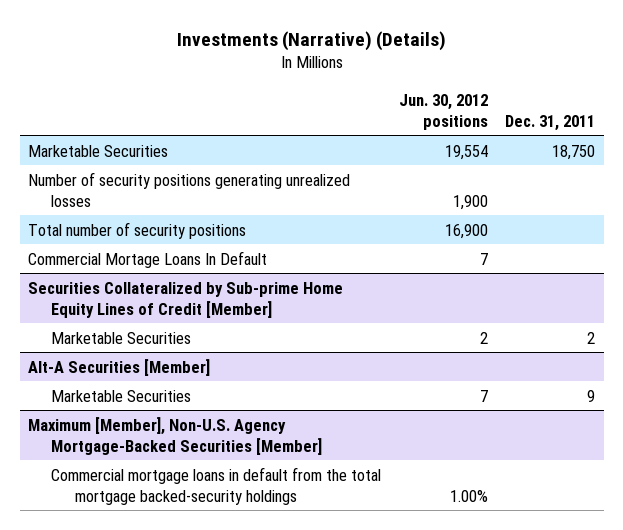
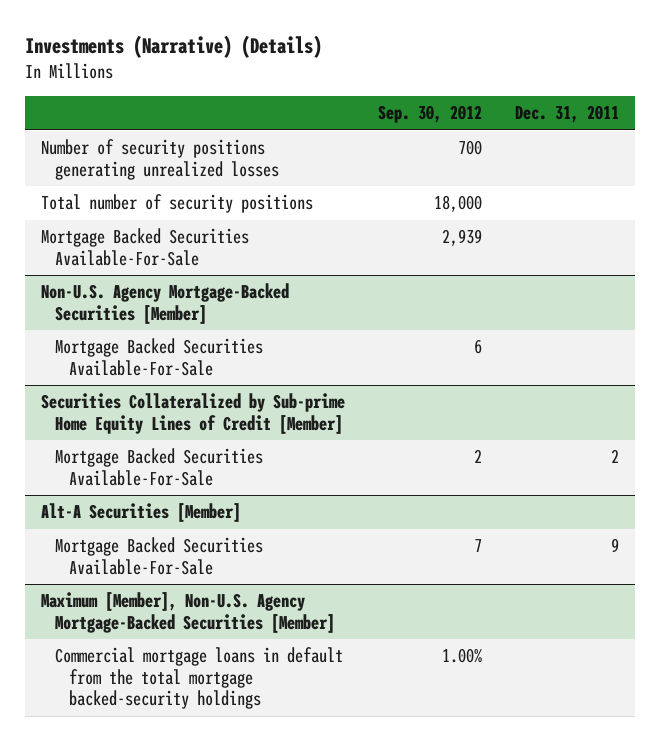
[398,93,488,130] Jun. 30, 2012 positions -> none
none -> [378,105,483,124] Sep. 30, 2012
[28,144,169,157] Marketable Securities -> none
[28,250,268,268] Commercial Mortage Loans In Default -> none
none -> [41,228,250,266] Mortgage Backed Securities Available-For-Sale
none -> [41,283,290,324] Non-U.S. Agency Mortgage-Backed Securities [Member]
none -> [55,338,264,376] Mortgage Backed Securities Available-For-Sale
[51,331,192,344] Marketable Securities -> none
none -> [55,448,264,486] Mortgage Backed Securities Available-For-Sale
[51,389,192,402] Marketable Securities -> none
none -> [55,537,264,575] Mortgage Backed Securities Available-For-Sale

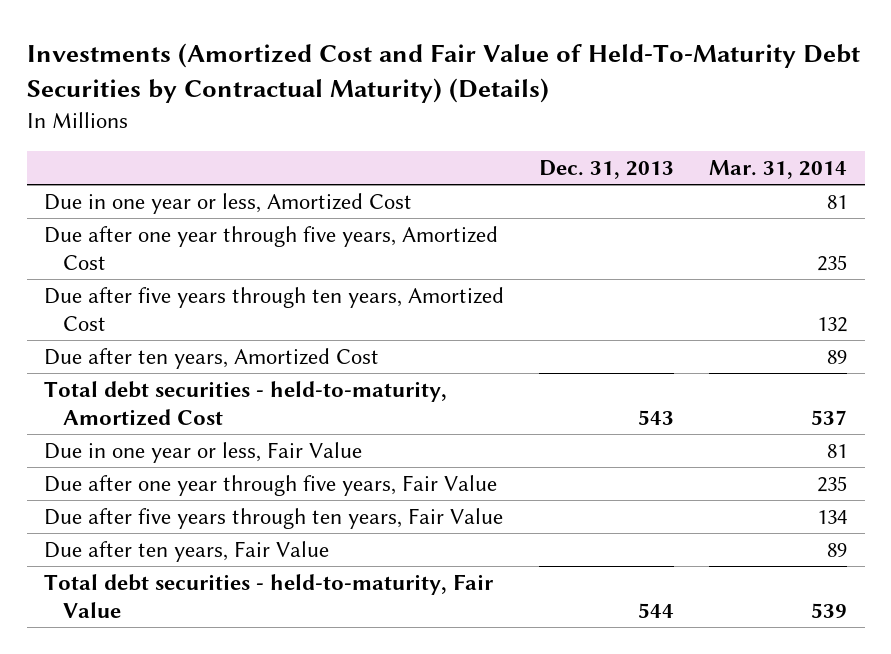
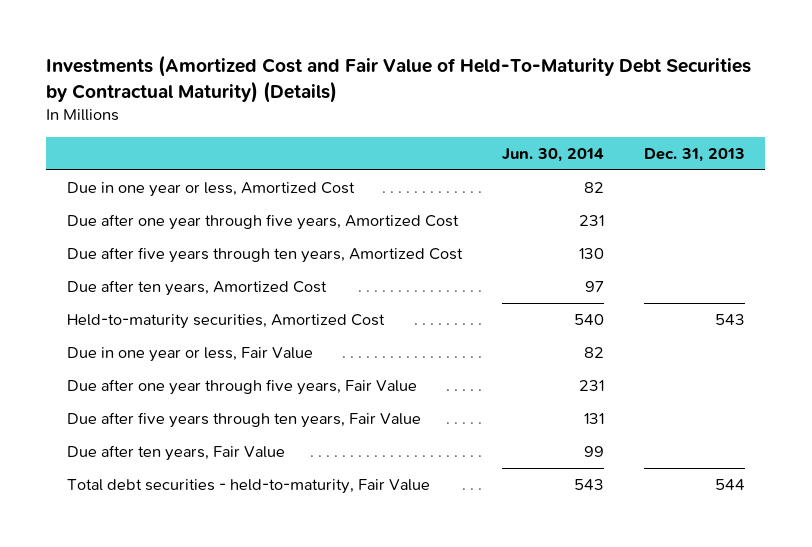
[709,159,848,179] Mar. 31, 2014 -> none
none -> [501,147,604,162] Jun. 30, 2014
[44,381,448,426] Total debt securities - held-to-maturity, Amortized Cost -> [66,313,385,329] Held-to-maturity securities, Amortized Cost

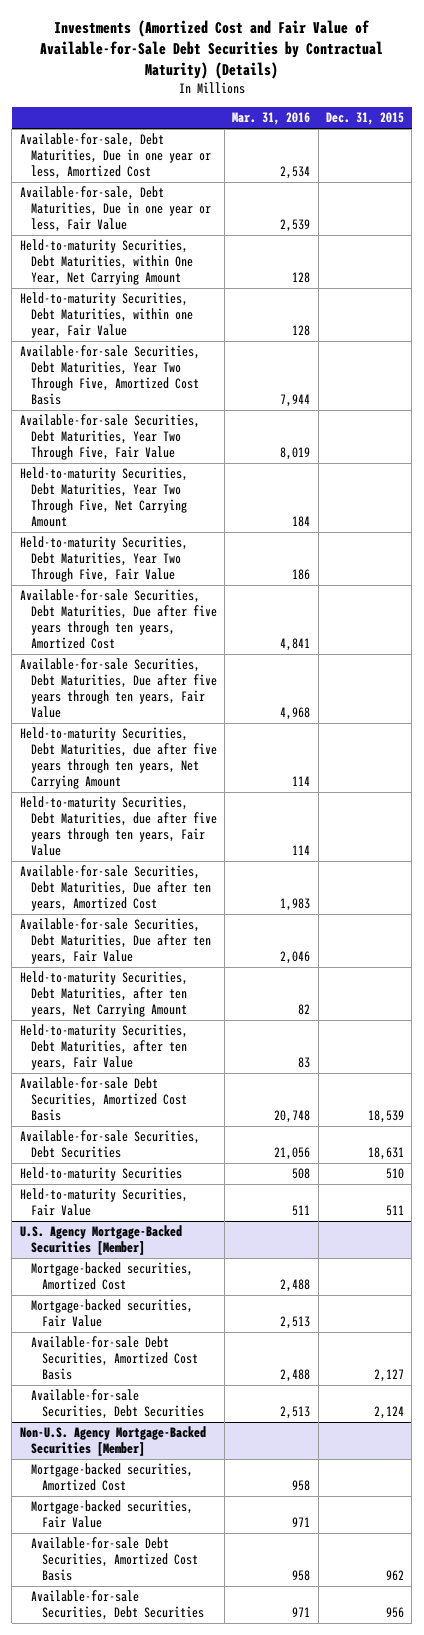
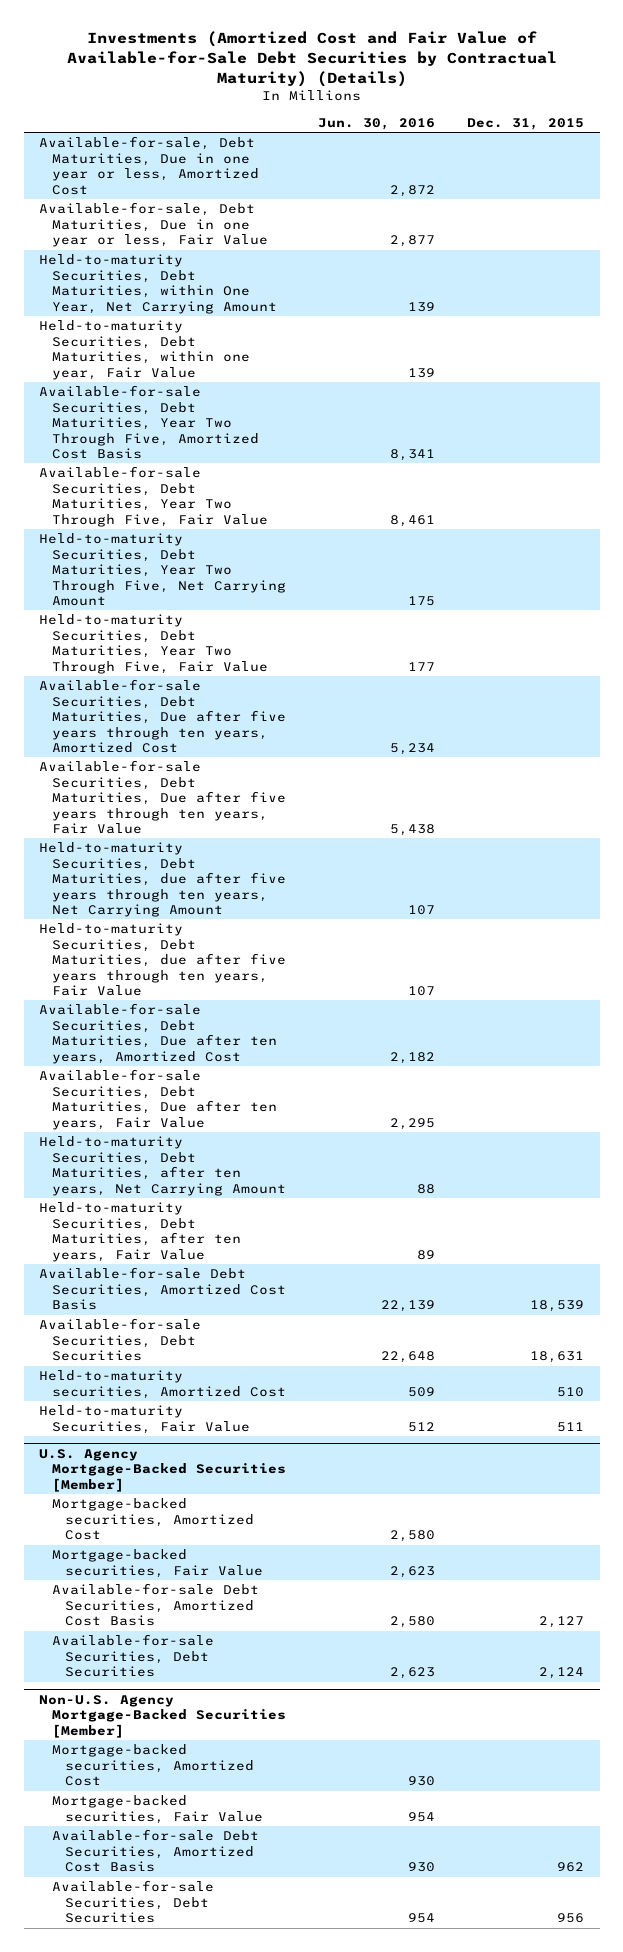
[232,112,311,126] Mar. 31, 2016 -> none
none -> [318,117,436,130] Jun. 30, 2016
[19,1167,182,1182] Held-to-maturity Securities -> [39,1370,287,1399] Held-to-maturity securities, Amortized Cost

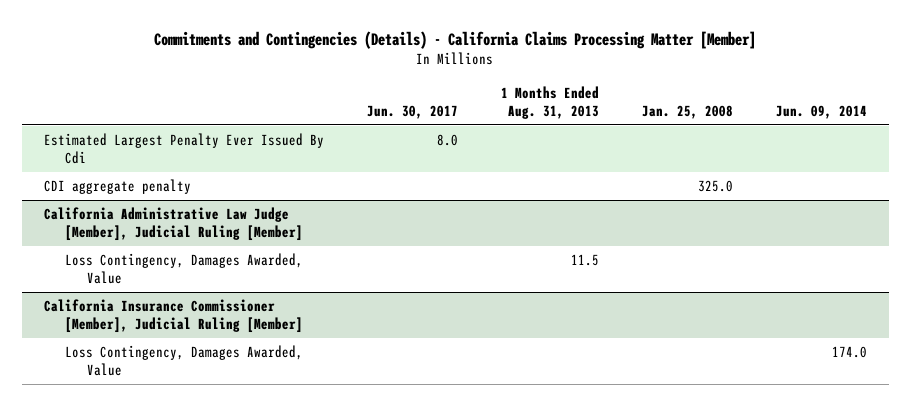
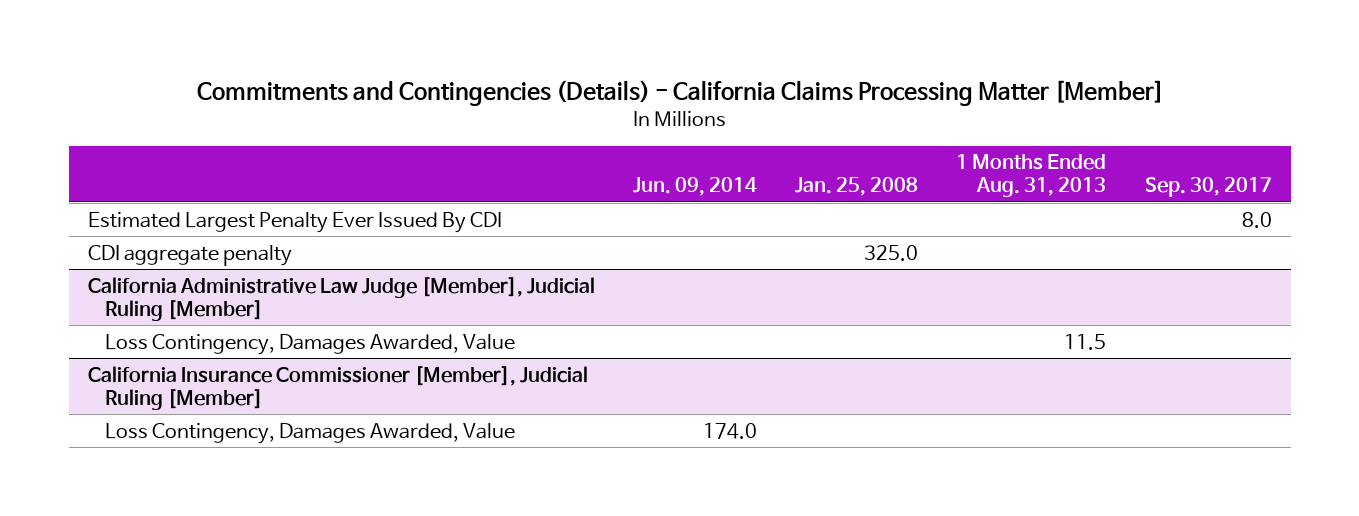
[366,104,458,119] Jun. 30, 2017 -> none
none -> [1144,177,1272,198] Sep. 30, 2017
[43,133,324,164] Estimated Largest Penalty Ever Issued By Cdi -> [87,211,502,233] Estimated Largest Penalty Ever Issued By CDI

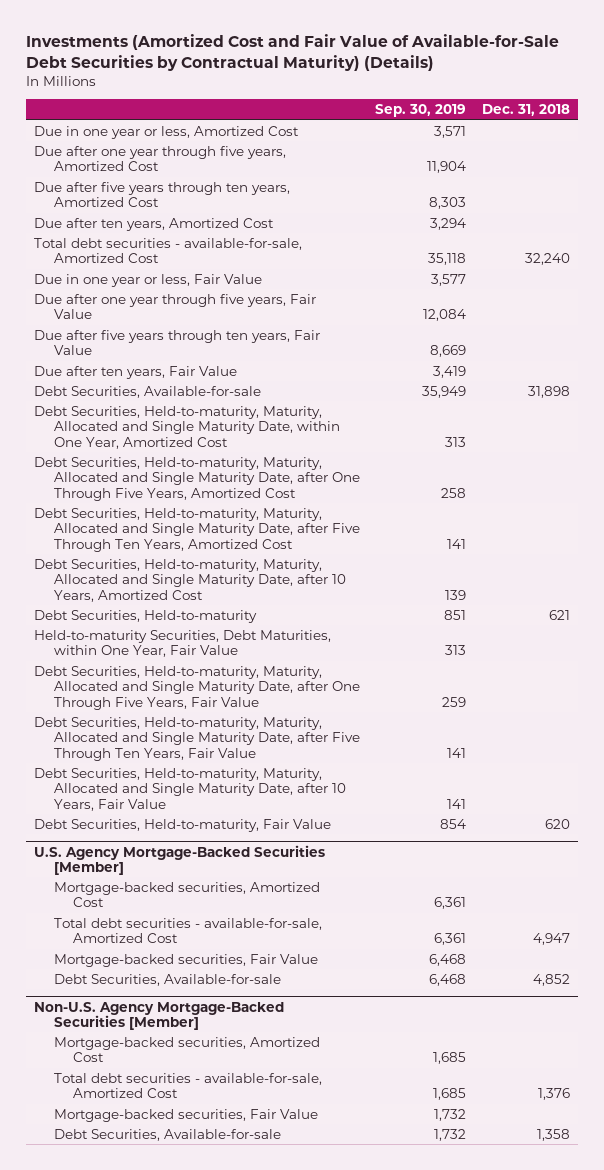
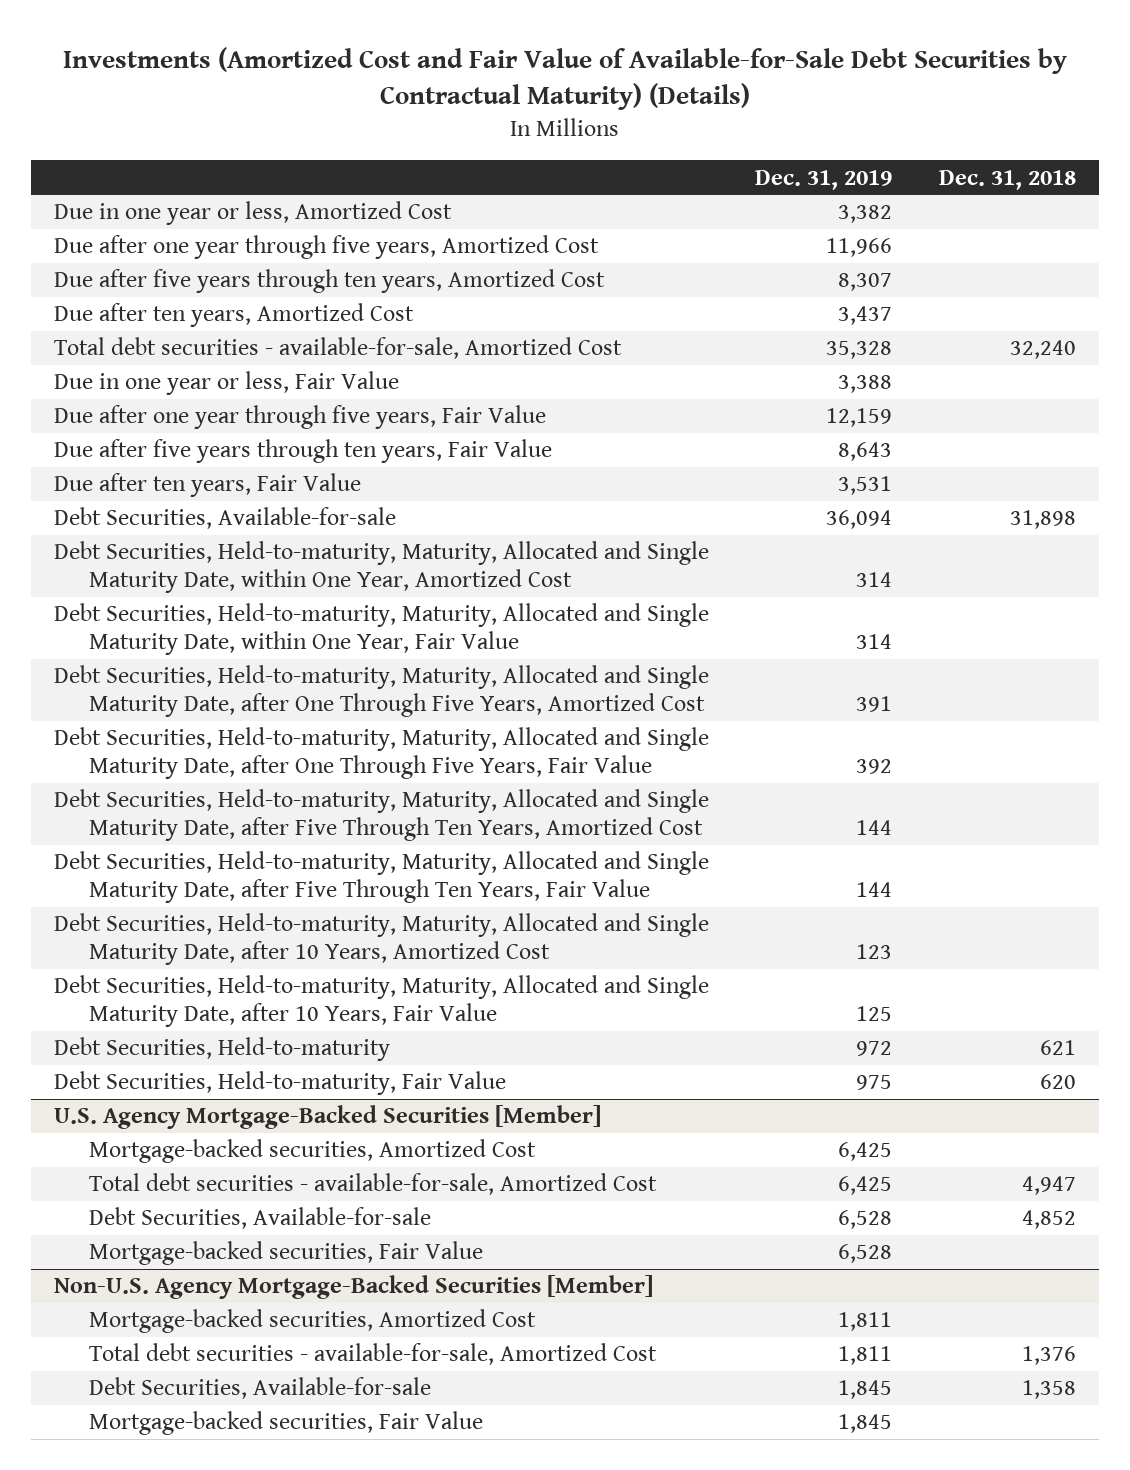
[375,104,467,118] Sep. 30, 2019 -> none
none -> [755,169,893,190] Dec. 31, 2019
none -> [54,603,710,655] Debt Securities, Held-to-maturity, Maturity, Allocated and Single Maturity Date, within One Year, Fair Value
[34,629,332,658] Held-to-maturity Securities, Debt Maturities, within One Year, Fair Value -> none
[34,507,360,552] Debt Securities, Held-to-maturity, Maturity, Allocated and Single Maturity Date, after Five Through Ten Years, Amortized Cost -> [54,789,710,841] Debt Securities, Held-to-maturity, Maturity, Allocated and Single Maturity Date, after Five Through Ten Years, Amortized Cost
[34,558,346,602] Debt Securities, Held-to-maturity, Maturity, Allocated and Single Maturity Date, after 10 Years, Amortized Cost -> [54,913,710,965] Debt Securities, Held-to-maturity, Maturity, Allocated and Single Maturity Date, after 10 Years, Amortized Cost
[34,609,258,623] Debt Securities, Held-to-maturity -> [54,1037,391,1062] Debt Securities, Held-to-maturity
[53,953,318,967] Mortgage-backed securities, Fair Value -> [88,1241,483,1266] Mortgage-backed securities, Fair Value
[53,1108,318,1122] Mortgage-backed securities, Fair Value -> [88,1411,483,1436] Mortgage-backed securities, Fair Value

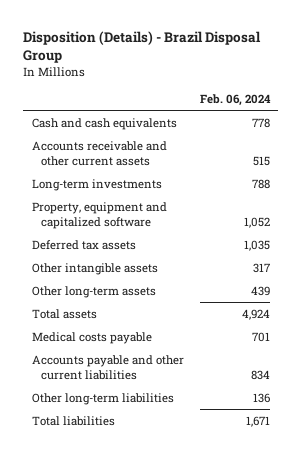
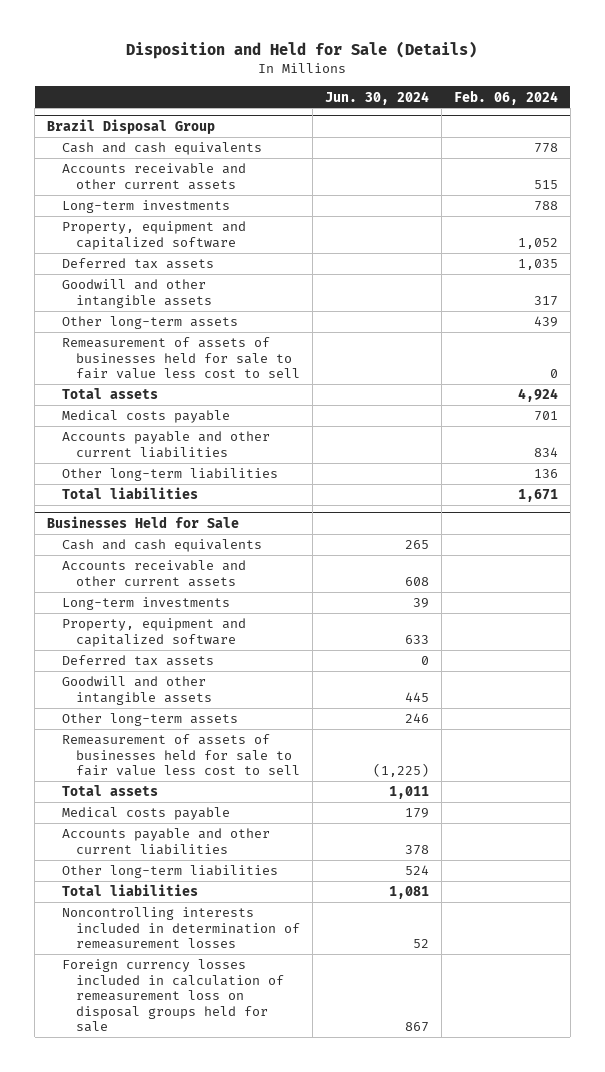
[23,30,262,63] Disposition (Details) - Brazil Disposal Group -> [126,41,478,60] Disposition and Held for Sale (Details)
none -> [325,90,430,105] Jun. 30, 2024
none -> [47,118,216,134] Brazil Disposal Group
[31,262,158,275] Other intangible assets -> [61,279,213,308] Goodwill and other intangible assets
none -> [61,337,301,380] Remeasurement of assets of businesses held for sale to fair value less cost to sell
none -> [47,515,240,528] Businesses Held for Sale
none -> [61,539,262,553] Cash and cash equivalents
none -> [61,560,246,587] Accounts receivable and other current assets
none -> [61,597,230,611] Long-term investments
none -> [61,618,246,647] Property, equipment and capitalized software
none -> [61,655,214,667] Deferred tax assets
none -> [61,676,213,705] Goodwill and other intangible assets
none -> [61,713,238,727] Other long-term assets
none -> [61,734,301,777] Remeasurement of assets of businesses held for sale to fair value less cost to sell
none -> [61,785,158,797] Total assets
none -> [61,807,230,821] Medical costs payable
none -> [61,828,270,855] Accounts payable and other current liabilities
none -> [61,865,278,879] Other long-term liabilities
none -> [61,884,198,897] Total liabilities
none -> [61,907,301,950] Noncontrolling interests included in determination of remeasurement losses
none -> [61,959,285,1033] Foreign currency losses included in calculation of remeasurement loss on disposal groups held for sale

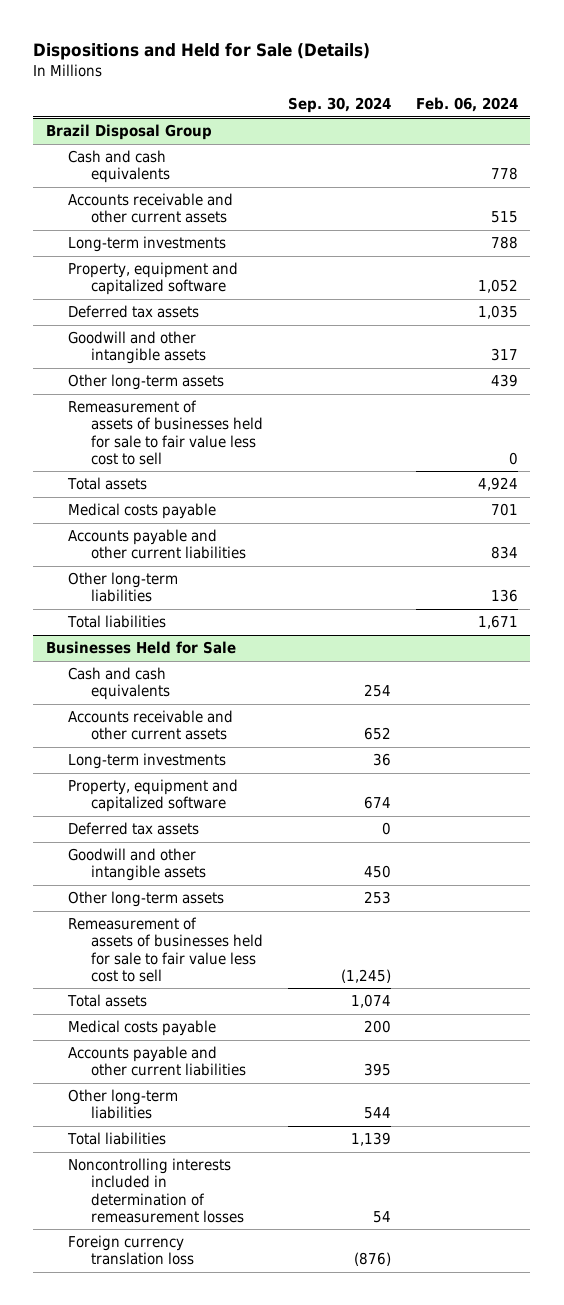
[126,41,478,60] Disposition and Held for Sale (Details) -> [33,43,371,61] Dispositions and Held for Sale (Details)
[325,90,430,105] Jun. 30, 2024 -> none
none -> [288,97,392,114] Sep. 30, 2024
[61,959,285,1033] Foreign currency losses included in calculation of remeasurement loss on disposal groups held for sale -> [68,1235,195,1266] Foreign currency translation loss

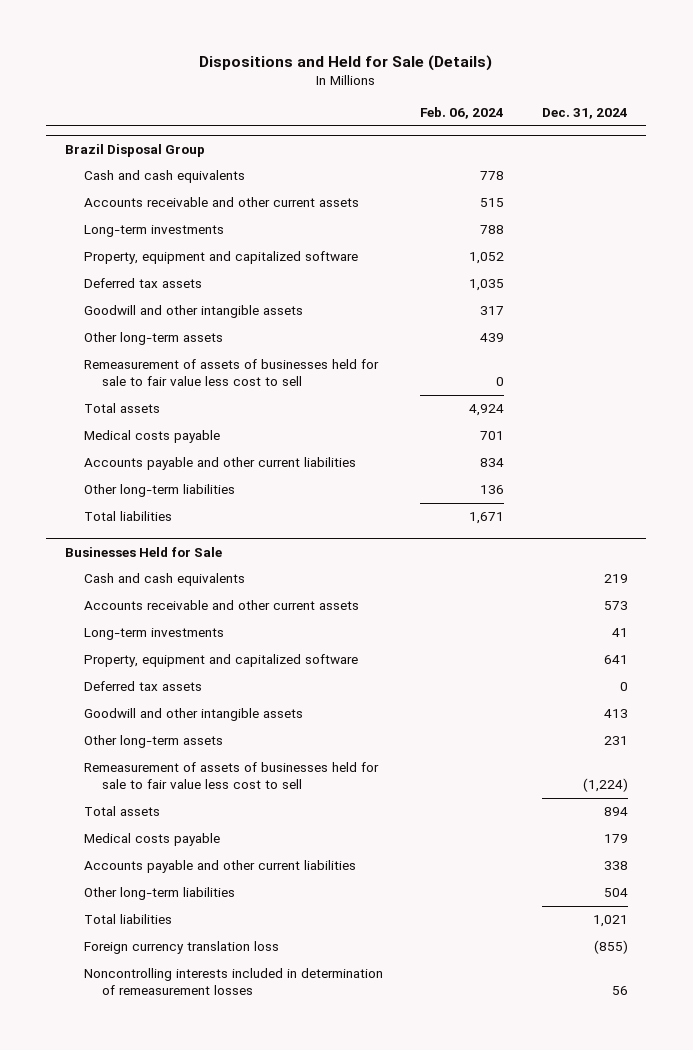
[288,97,392,114] Sep. 30, 2024 -> none
none -> [541,107,628,119] Dec. 31, 2024
[68,1158,245,1224] Noncontrolling interests included in determination of remeasurement losses -> [83,968,383,996] Noncontrolling interests included in determination of remeasurement losses

